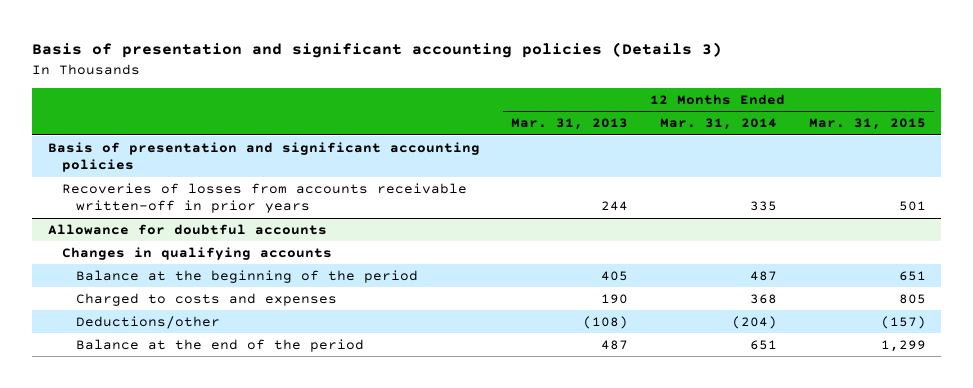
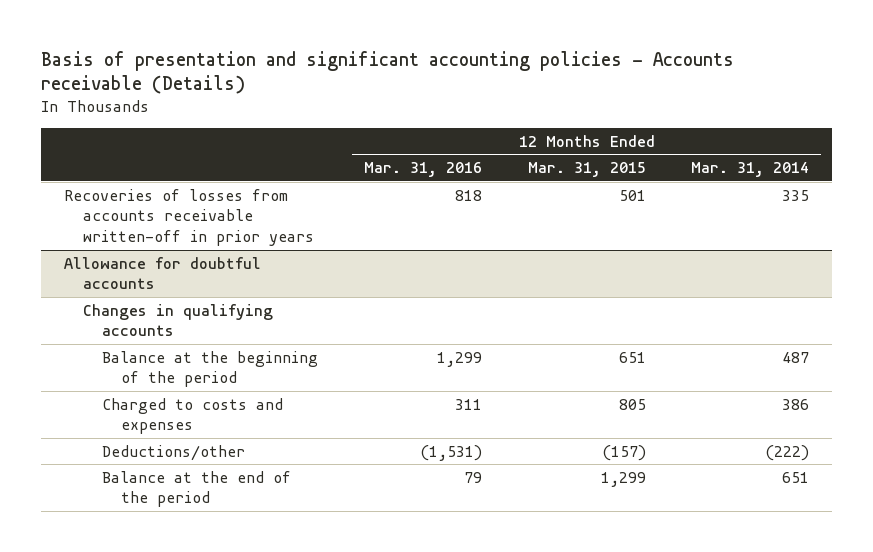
[31,42,722,59] Basis of presentation and significant accounting policies (Details 3) -> [40,50,734,95] Basis of presentation and significant accounting policies - Accounts receivable (Details)
[511,118,629,131] Mar. 31, 2013 -> none
none -> [363,162,482,178] Mar. 31, 2016
[47,141,480,173] Basis of presentation and significant accounting policies -> none
[749,293,777,304] 368 -> [782,398,810,410] 386
[731,315,777,329] (204) -> [765,444,810,461] (222)

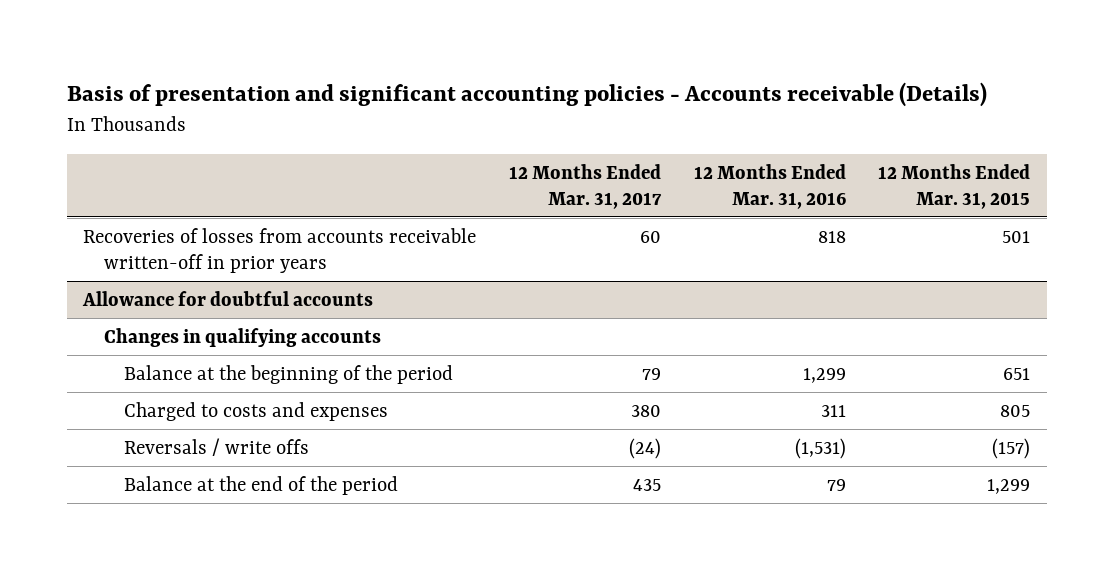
[691,162,810,178] Mar. 31, 2014 -> none
none -> [508,163,662,209] 12 Months Ended Mar. 31, 2017
[102,444,246,461] Deductions/other -> [124,437,310,456] Reversals / write offs

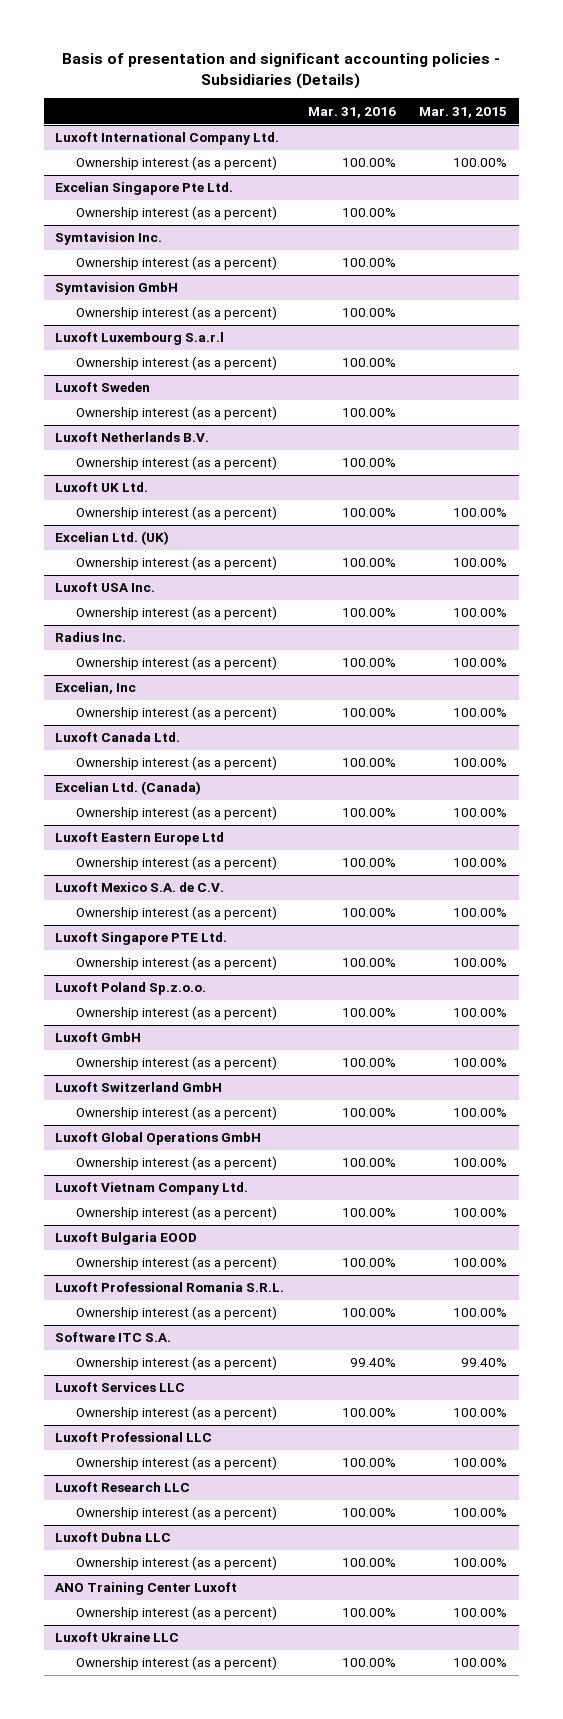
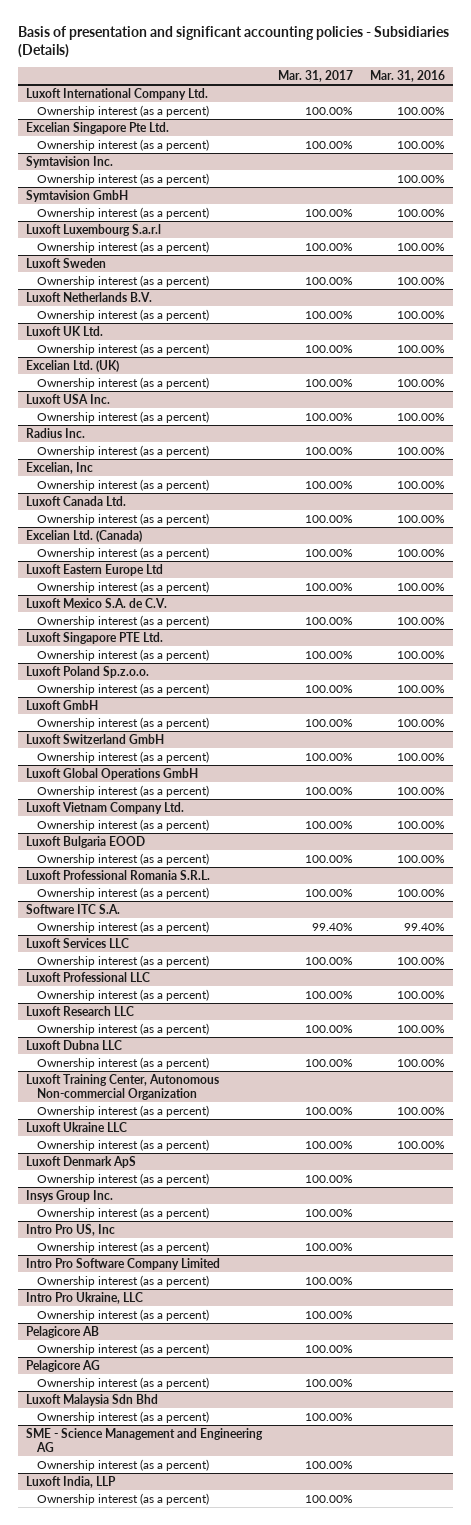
[419,106,508,118] Mar. 31, 2015 -> none
none -> [278,69,354,82] Mar. 31, 2017
[55,1582,238,1596] ANO Training Center Luxoft -> [26,1073,220,1100] Luxoft Training Center, Autonomous Non-commercial Organization
none -> [26,1155,137,1168] Luxoft Denmark ApS
none -> [36,1172,209,1185] Ownership interest (as a percent)
none -> [26,1189,114,1202] Insys Group Inc.
none -> [36,1206,209,1219] Ownership interest (as a percent)
none -> [26,1223,116,1236] Intro Pro US, Inc
none -> [36,1240,209,1253] Ownership interest (as a percent)
none -> [26,1257,221,1270] Intro Pro Software Company Limited
none -> [36,1274,209,1287] Ownership interest (as a percent)
none -> [26,1291,144,1304] Intro Pro Ukraine, LLC
none -> [36,1308,209,1321] Ownership interest (as a percent)
none -> [26,1325,100,1338] Pelagicore AB
none -> [36,1342,209,1355] Ownership interest (as a percent)
none -> [26,1359,101,1372] Pelagicore AG
none -> [36,1376,209,1389] Ownership interest (as a percent)
none -> [26,1393,159,1406] Luxoft Malaysia Sdn Bhd
none -> [36,1410,209,1423] Ownership interest (as a percent)
none -> [26,1427,264,1452] SME - Science Management and Engineering AG
none -> [36,1458,209,1471] Ownership interest (as a percent)
none -> [26,1475,117,1488] Luxoft India, LLP
none -> [36,1492,209,1505] Ownership interest (as a percent)

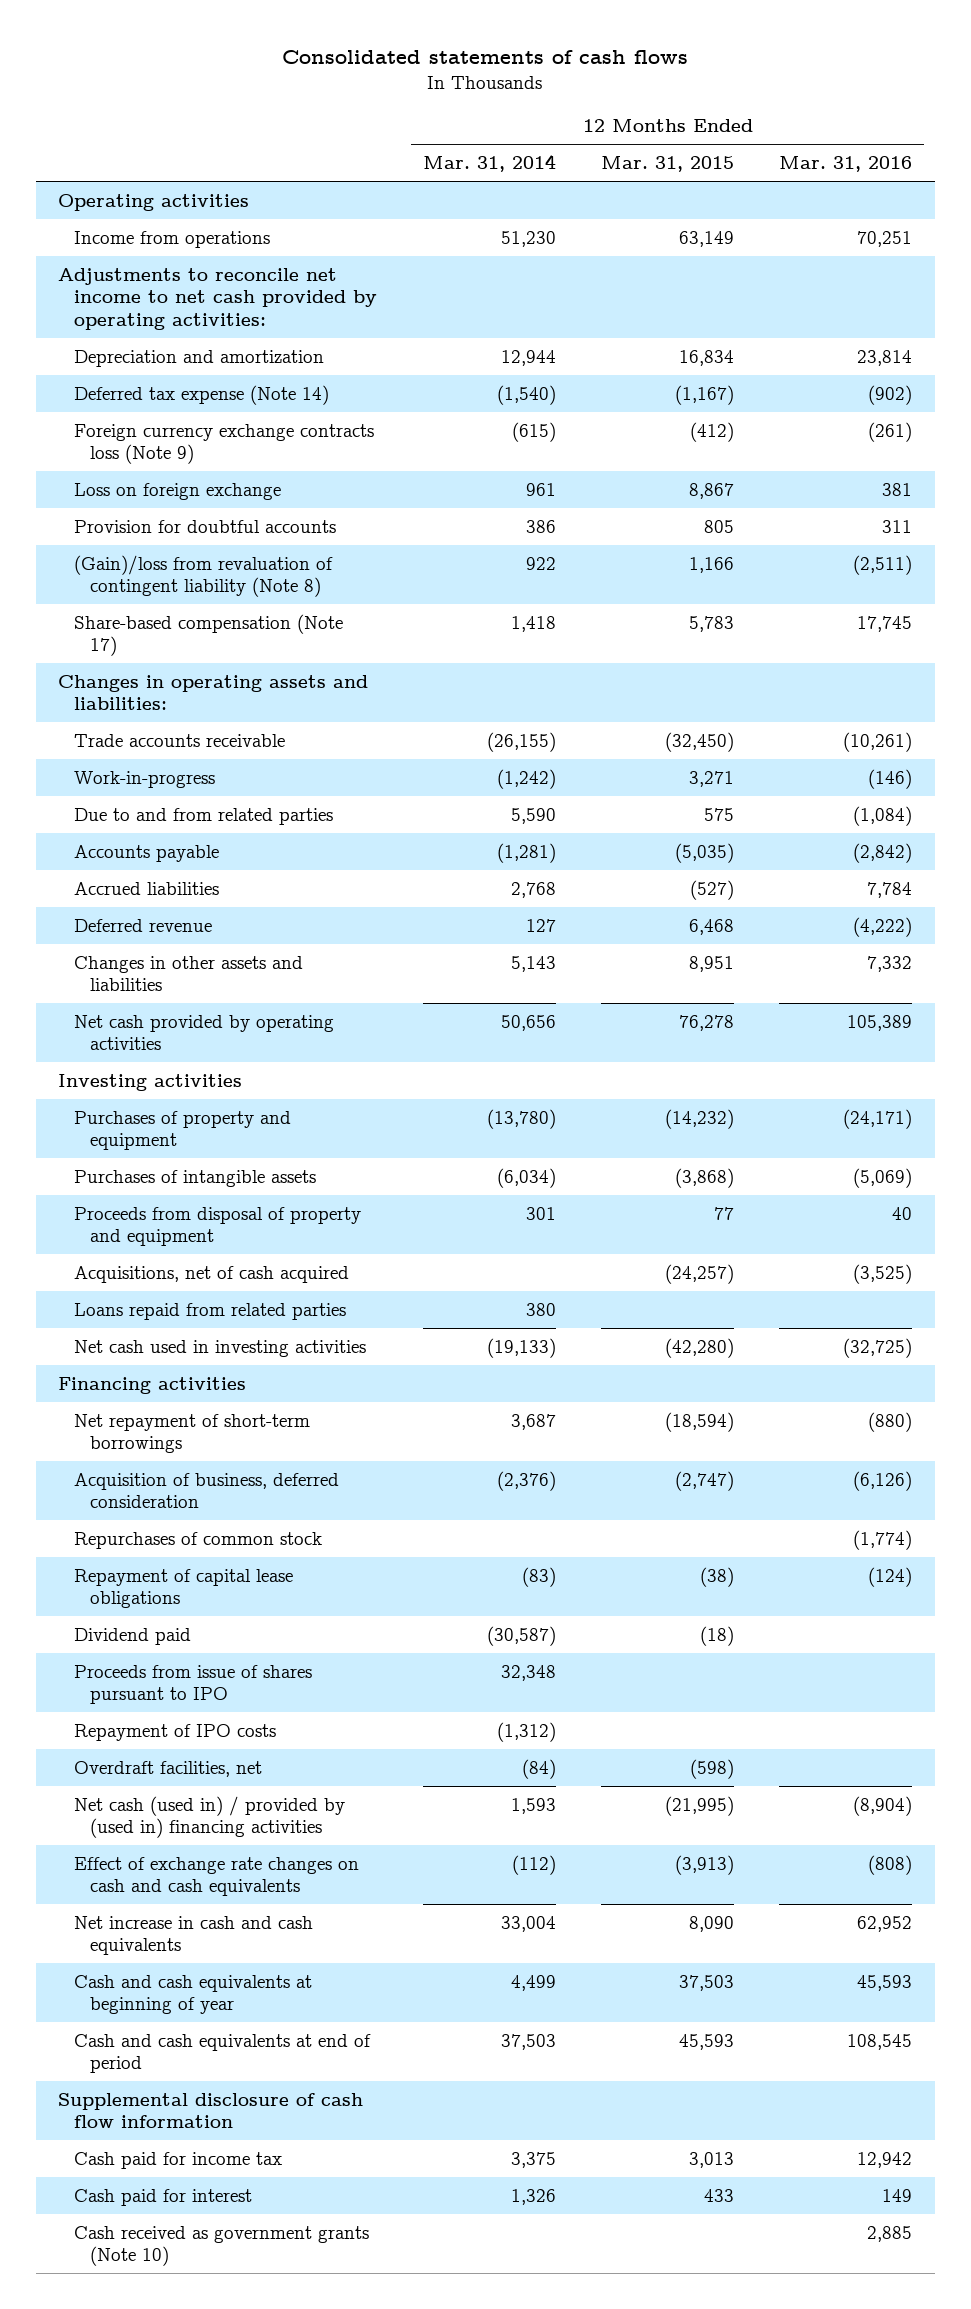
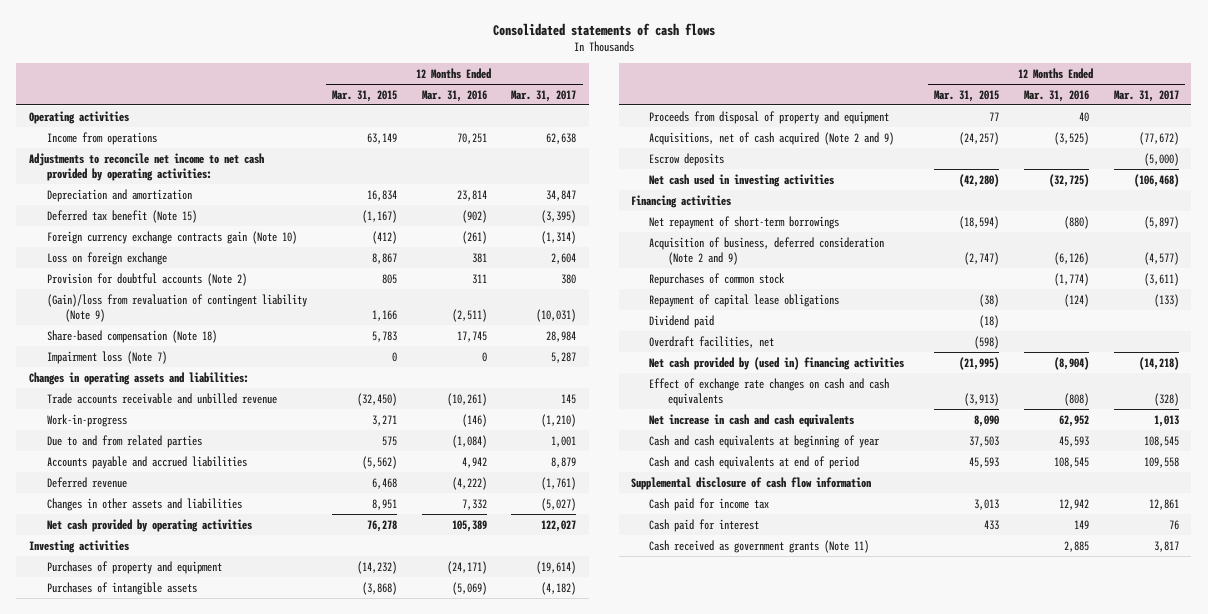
[422,154,556,173] Mar. 31, 2014 -> none
none -> [511,89,577,102] Mar. 31, 2017
[74,384,330,405] Deferred tax expense (Note 14) -> [47,209,198,223] Deferred tax benefit (Note 15)
[74,423,375,465] Foreign currency exchange contracts loss (Note 9) -> [47,230,298,244] Foreign currency exchange contracts gain (Note 10)
[74,519,337,533] Provision for doubtful accounts -> [47,272,248,286] Provision for doubtful accounts (Note 2)
[74,554,334,598] (Gain)/loss from revaluation of contingent liability (Note 8) -> [47,293,308,323] (Gain)/loss from revaluation of contingent liability (Note 9)
[74,613,344,657] Share-based compensation (Note 17) -> [47,329,218,343] Share-based compensation (Note 18)
none -> [47,350,168,364] Impairment loss (Note 7)
[74,733,286,747] Trade accounts receivable -> [47,392,278,404] Trade accounts receivable and unbilled revenue
[74,844,220,862] Accounts payable -> none
[74,881,220,895] Accrued liabilities -> none
none -> [47,455,248,469] Accounts payable and accrued liabilities
[74,1302,347,1320] Loans repaid from related parties -> none
[74,1265,350,1283] Acquisitions, net of cash acquired -> [649,131,895,145] Acquisitions, net of cash acquired (Note 2 and 9)
none -> [649,152,725,166] Escrow deposits
[74,1472,340,1509] Acquisition of business, deferred consideration -> [649,236,885,266] Acquisition of business, deferred consideration (Note 2 and 9)
[74,1664,313,1705] Proceeds from issue of shares pursuant to IPO -> none
[74,1723,277,1741] Repayment of IPO costs -> none
[74,1795,346,1839] Net cash (used in) / provided by (used in) financing activities -> [649,356,905,370] Net cash provided by (used in) financing activities
[74,2225,370,2267] Cash received as government grants (Note 10) -> [649,539,870,553] Cash received as government grants (Note 11)

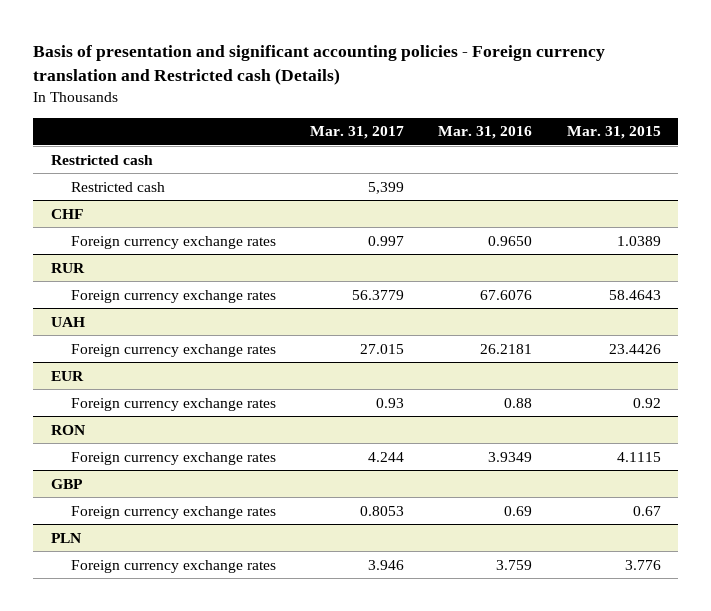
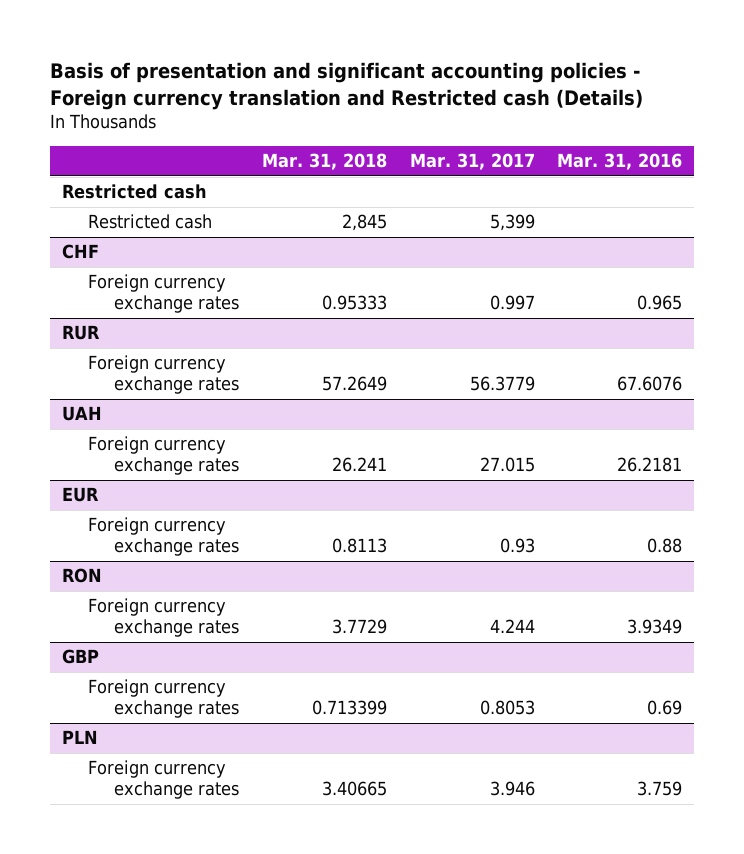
[566,126,661,140] Mar. 31, 2015 -> none
none -> [261,153,387,171] Mar. 31, 2018
[488,235,533,246] 0.9650 -> [637,295,683,311] 0.965

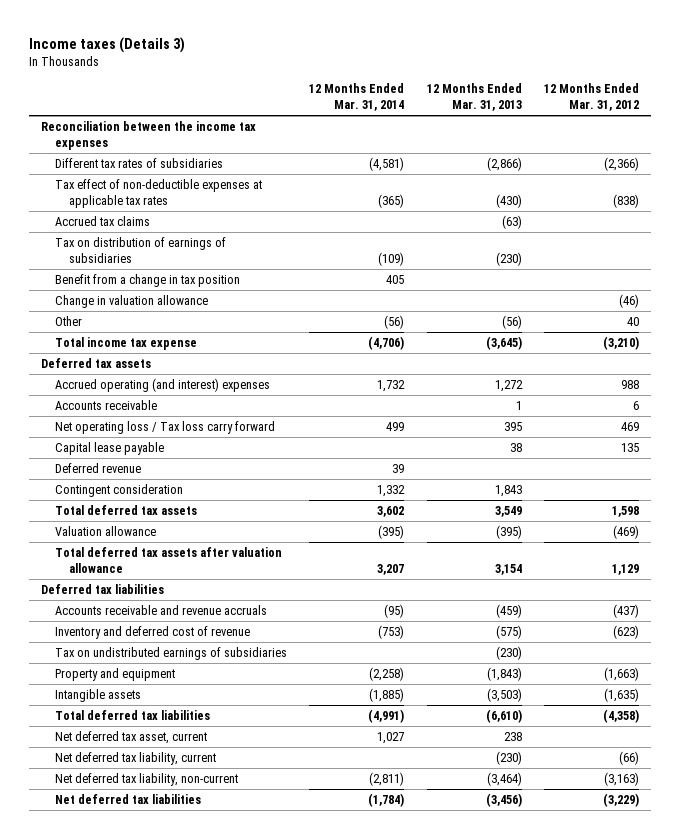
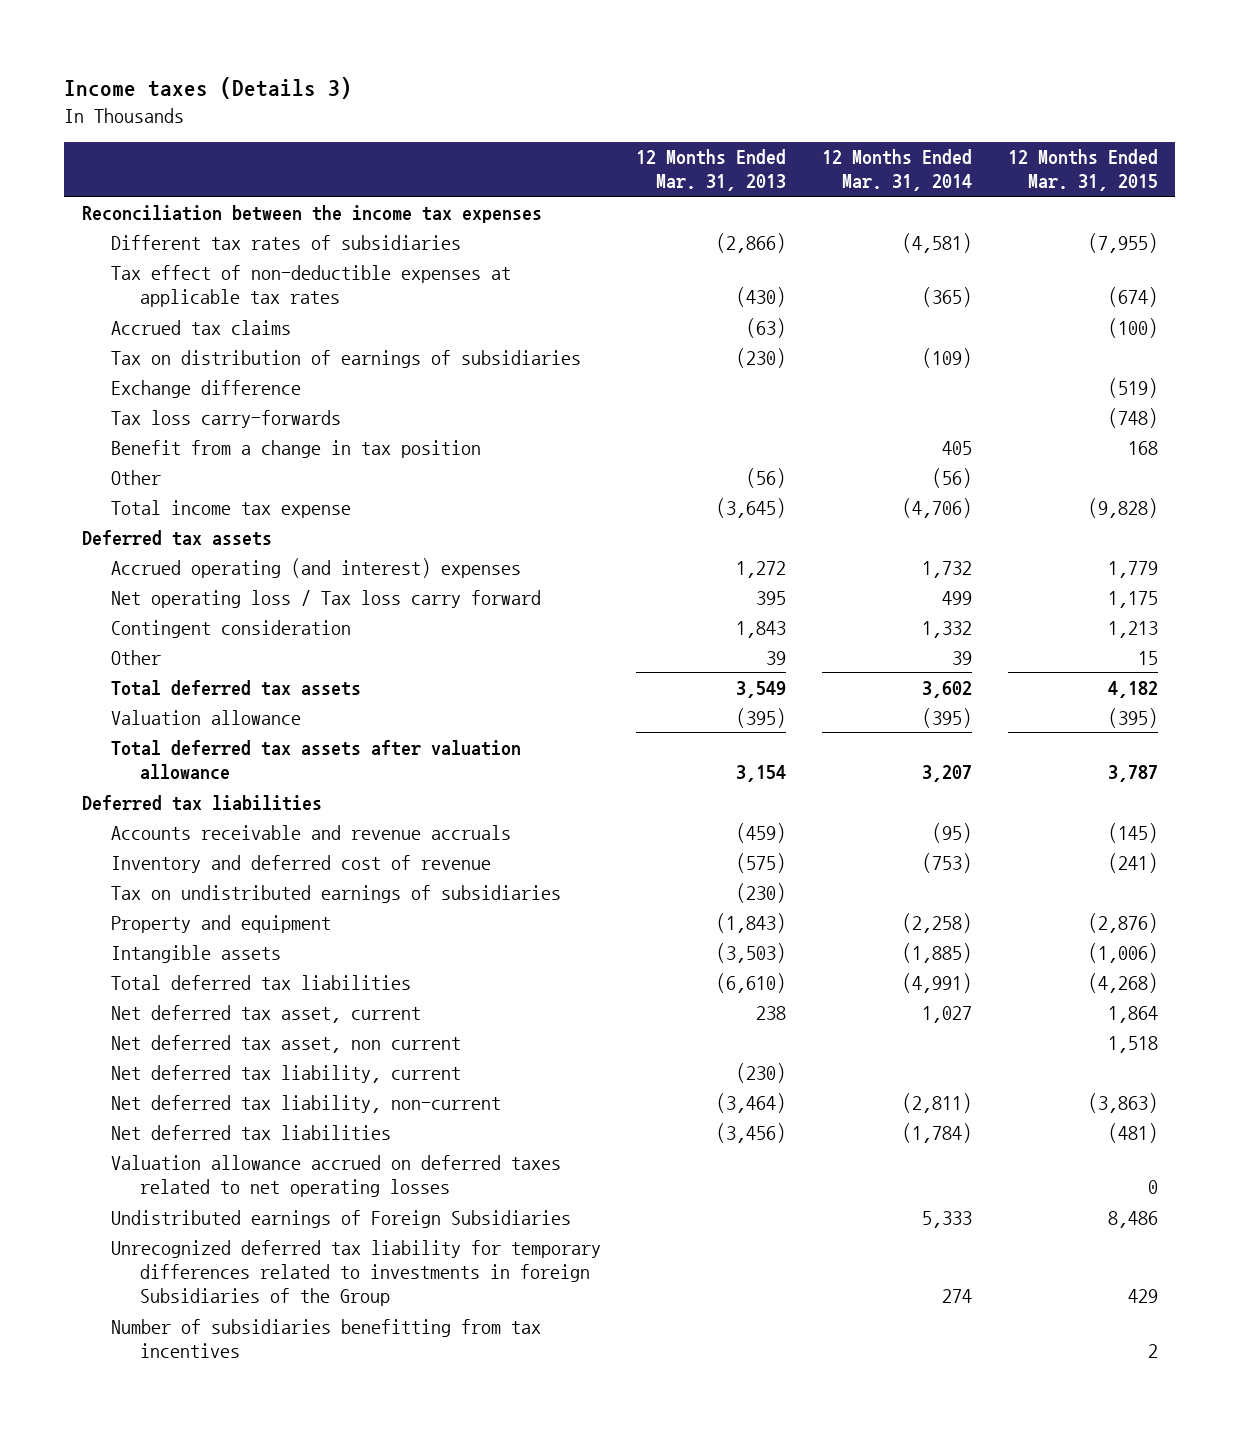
[544,83,640,112] 12 Months Ended Mar. 31, 2012 -> none
none -> [1007,149,1158,192] 12 Months Ended Mar. 31, 2015
none -> [110,379,301,398] Exchange difference
none -> [110,409,341,428] Tax loss carry-forwards
[54,295,208,309] Change in valuation allowance -> none
[54,400,157,411] Accounts receivable -> none
[54,442,164,456] Capital lease payable -> none
[54,463,141,474] Deferred revenue -> none
none -> [110,649,161,665] Other
none -> [110,1034,461,1053] Net deferred tax asset, non current
none -> [110,1154,561,1197] Valuation allowance accrued on deferred taxes related to net operating losses
none -> [110,1209,571,1228] Undistributed earnings of Foreign Subsidiaries
none -> [110,1239,601,1307] Unrecognized deferred tax liability for temporary differences related to investments in foreign Subsidiaries of the Group
none -> [110,1318,541,1358] Number of subsidiaries benefitting from tax incentives

